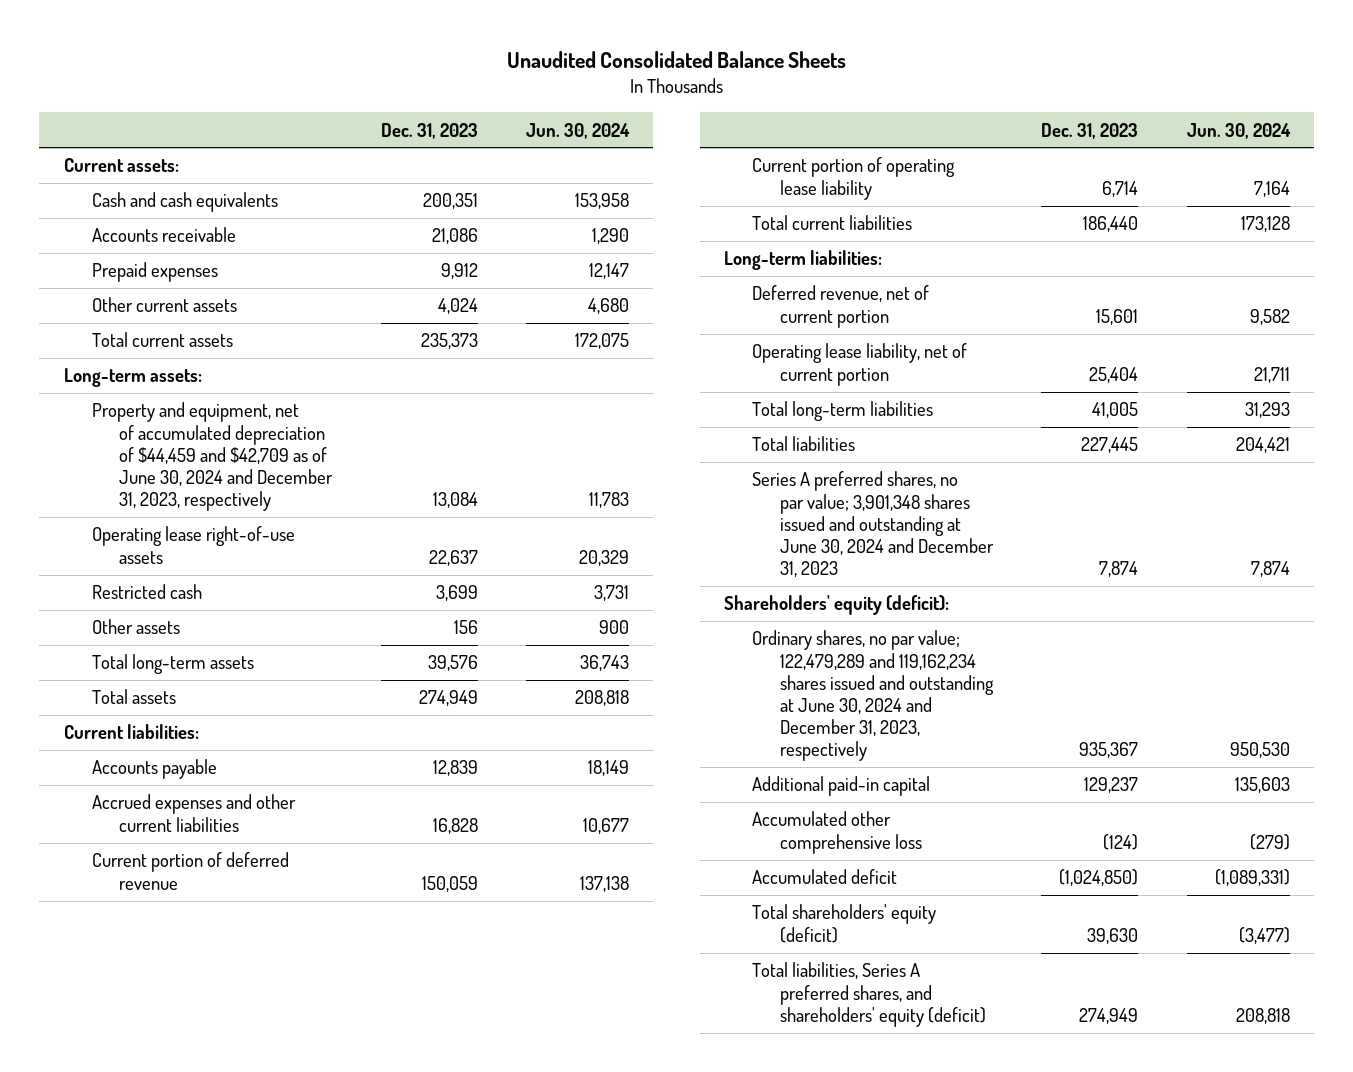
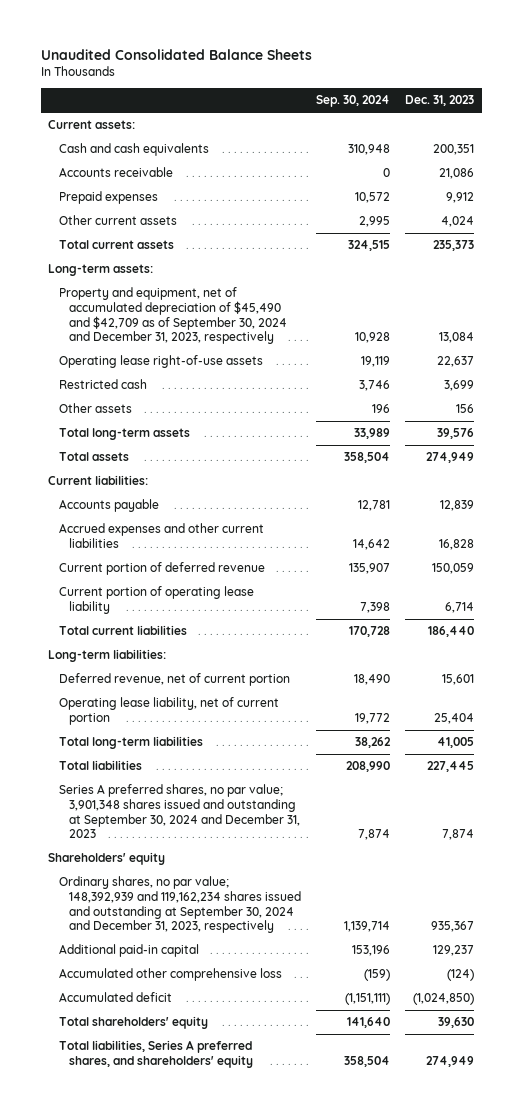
[526,122,631,139] Jun. 30, 2024 -> none
none -> [316,95,391,108] Sep. 30, 2024
[91,402,334,512] Property and equipment, net of accumulated depreciation of $44,459 and $42,709 as of June 30, 2024 and December 31, 2023, respectively -> [58,287,288,345] Property and equipment, net of accumulated depreciation of $45,490 and $42,709 as of September 30, 2024 and December 31, 2023, respectively
[752,471,994,578] Series A preferred shares, no par value; 3,901,348 shares issued and outstanding at June 30, 2024 and December 31, 2023 -> [58,784,301,839] Series A preferred shares, no par value; 3,901,348 shares issued and outstanding at September 30, 2024 and December 31, 2023
[724,595,950,616] Shareholders' equity (deficit): -> [48,852,166,866] Shareholders' equity
[752,630,994,762] Ordinary shares, no par value; 122,479,289 and 119,162,234 shares issued and outstanding at June 30, 2024 and December 31, 2023, respectively -> [58,876,302,934] Ordinary shares, no par value; 148,392,939 and 119,162,234 shares issued and outstanding at September 30, 2024 and December 31, 2023, respectively
[752,904,937,943] Total shareholders' equity (deficit) -> [58,1016,208,1030] Total shareholders' equity
[752,962,986,1027] Total liabilities, Series A preferred shares, and shareholders' equity (deficit) -> [58,1040,254,1069] Total liabilities, Series A preferred shares, and shareholders' equity

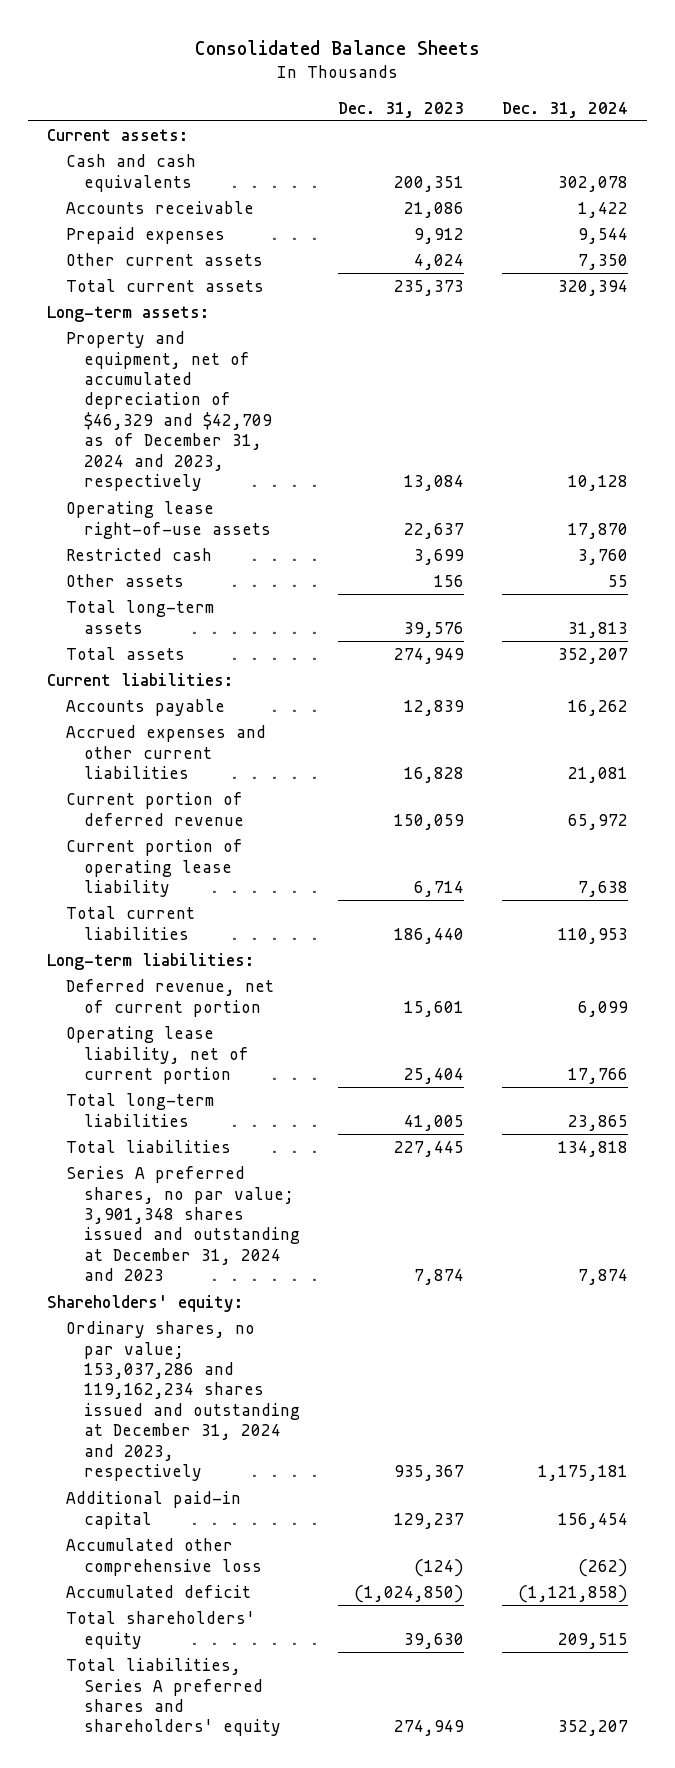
[40,48,312,60] Unaudited Consolidated Balance Sheets -> [194,39,480,55] Consolidated Balance Sheets
[316,95,391,108] Sep. 30, 2024 -> none
none -> [501,101,628,118] Dec. 31, 2024
[58,287,288,345] Property and equipment, net of accumulated depreciation of $45,490 and $42,709 as of September 30, 2024 and December 31, 2023, respectively -> [65,331,273,492] Property and equipment, net of accumulated depreciation of $46,329 and $42,709 as of December 31, 2024 and 2023, respectively
[58,784,301,839] Series A preferred shares, no par value; 3,901,348 shares issued and outstanding at September 30, 2024 and December 31, 2023 -> [65,1166,301,1282] Series A preferred shares, no par value; 3,901,348 shares issued and outstanding at December 31, 2024 and 2023
[48,852,166,866] Shareholders' equity -> [47,1295,244,1313] Shareholders' equity:
[58,876,302,934] Ordinary shares, no par value; 148,392,939 and 119,162,234 shares issued and outstanding at September 30, 2024 and December 31, 2023, respectively -> [65,1321,301,1482] Ordinary shares, no par value; 153,037,286 and 119,162,234 shares issued and outstanding at December 31, 2024 and 2023, respectively
[58,1040,254,1069] Total liabilities, Series A preferred shares, and shareholders' equity -> [65,1658,282,1737] Total liabilities, Series A preferred shares and shareholders' equity

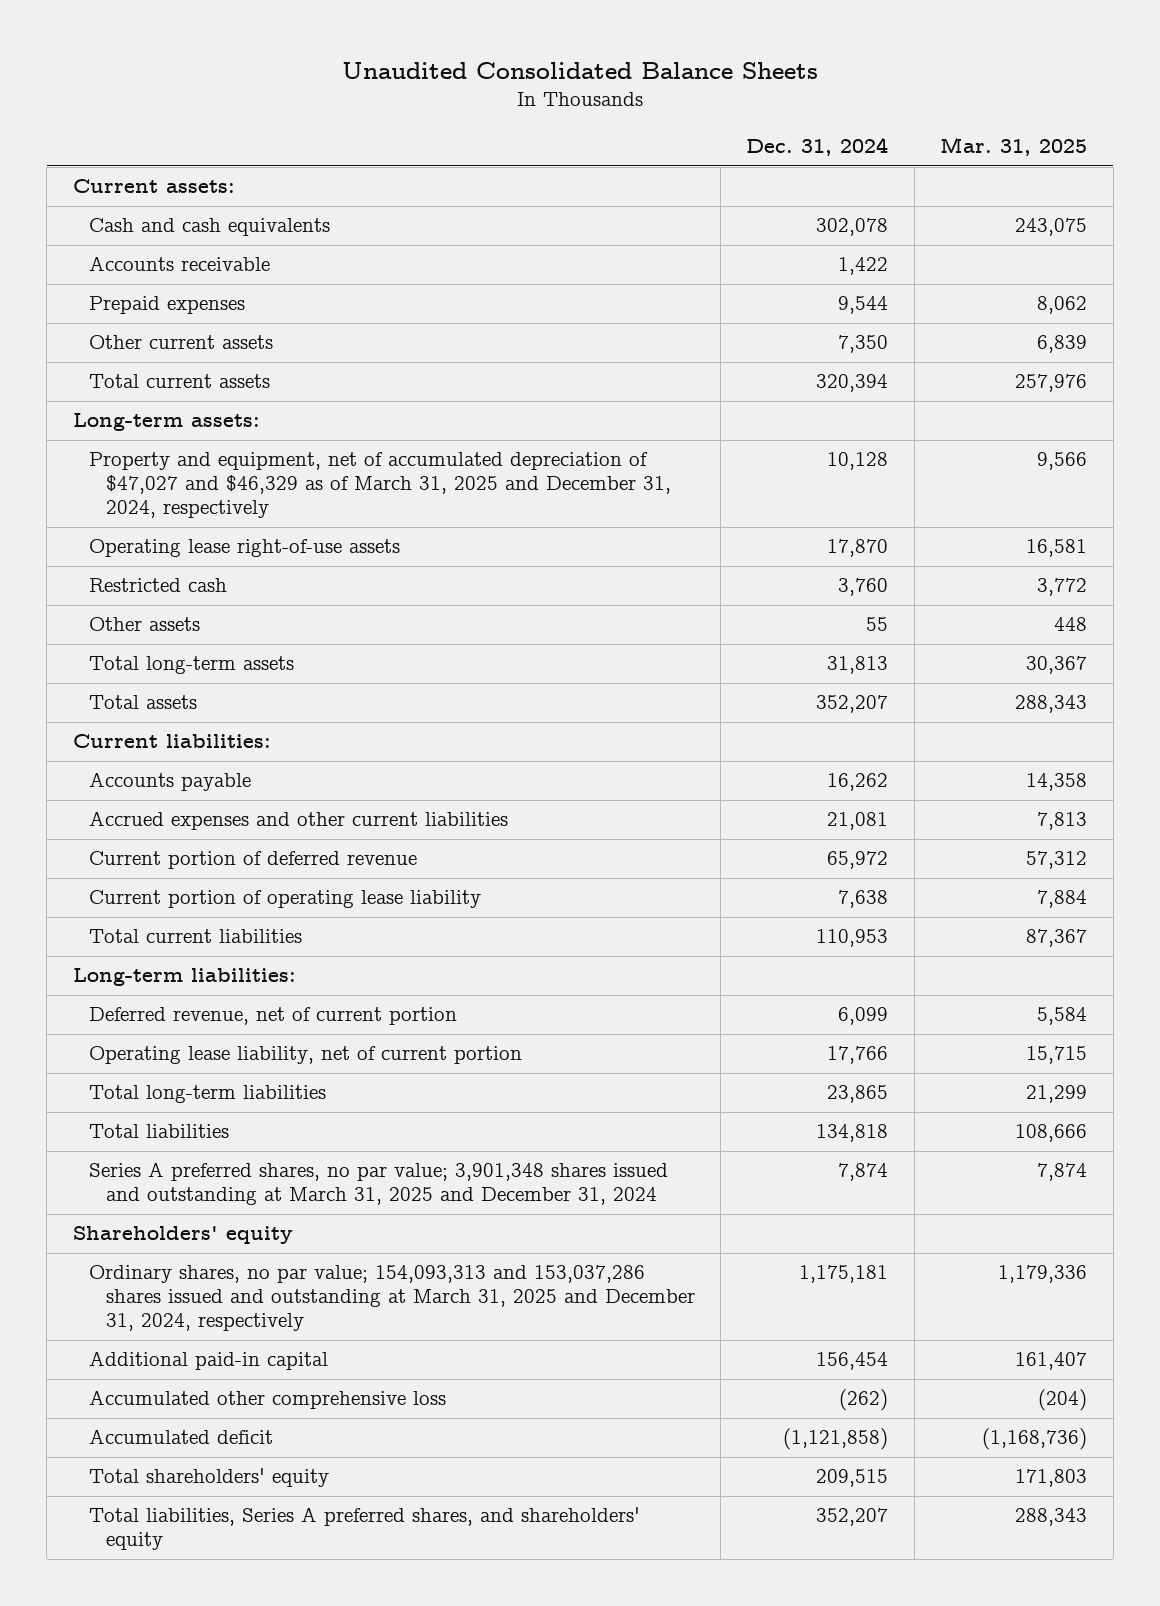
[194,39,480,55] Consolidated Balance Sheets -> [342,61,819,79] Unaudited Consolidated Balance Sheets
[337,101,464,118] Dec. 31, 2023 -> none
none -> [940,137,1088,157] Mar. 31, 2025
[65,331,273,492] Property and equipment, net of accumulated depreciation of $46,329 and $42,709 as of December 31, 2024 and 2023, respectively -> [89,452,671,519] Property and equipment, net of accumulated depreciation of $47,027 and $46,329 as of March 31, 2025 and December 31, 2024, respectively
[65,1166,301,1282] Series A preferred shares, no par value; 3,901,348 shares issued and outstanding at December 31, 2024 and 2023 -> [89,1162,669,1206] Series A preferred shares, no par value; 3,901,348 shares issued and outstanding at March 31, 2025 and December 31, 2024
[47,1295,244,1313] Shareholders' equity: -> [72,1226,293,1245] Shareholders' equity
[65,1321,301,1482] Ordinary shares, no par value; 153,037,286 and 119,162,234 shares issued and outstanding at December 31, 2024 and 2023, respectively -> [89,1265,695,1332] Ordinary shares, no par value; 154,093,313 and 153,037,286 shares issued and outstanding at March 31, 2025 and December 31, 2024, respectively
[65,1658,282,1737] Total liabilities, Series A preferred shares and shareholders' equity -> [89,1507,641,1551] Total liabilities, Series A preferred shares, and shareholders' equity

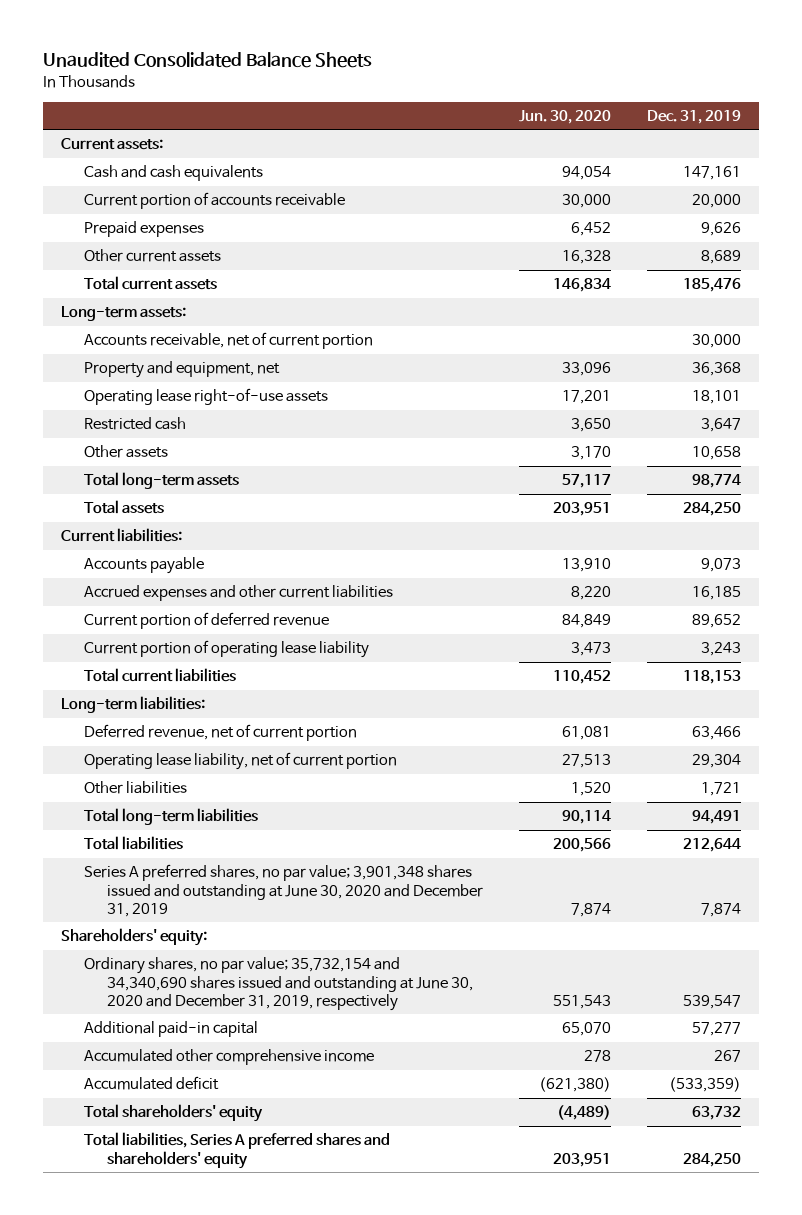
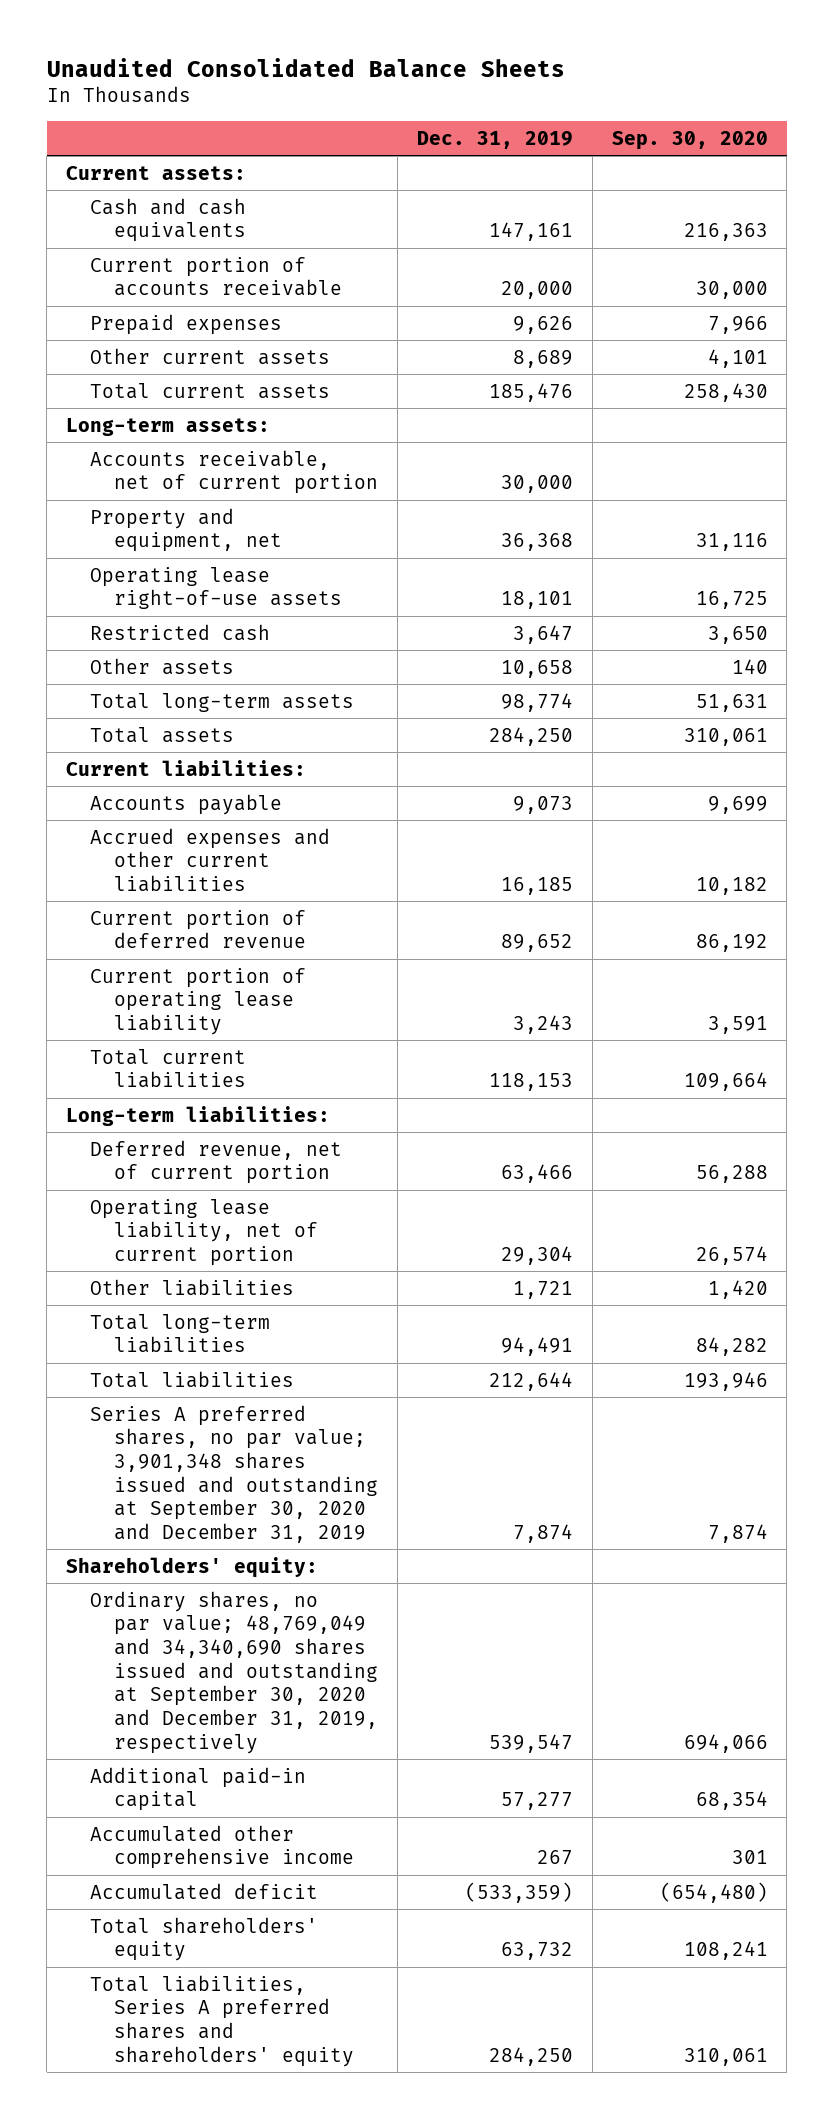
[518,109,611,124] Jun. 30, 2020 -> none
none -> [611,131,768,151] Sep. 30, 2020
[83,864,483,917] Series A preferred shares, no par value; 3,901,348 shares issued and outstanding at June 30, 2020 and December 31, 2019 -> [90,1404,379,1543] Series A preferred shares, no par value; 3,901,348 shares issued and outstanding at September 30, 2020 and December 31, 2019
[83,957,473,1011] Ordinary shares, no par value; 35,732,154 and 34,340,690 shares issued and outstanding at June 30, 2020 and December 31, 2019, respectively -> [90,1590,379,1754] Ordinary shares, no par value; 48,769,049 and 34,340,690 shares issued and outstanding at September 30, 2020 and December 31, 2019, respectively

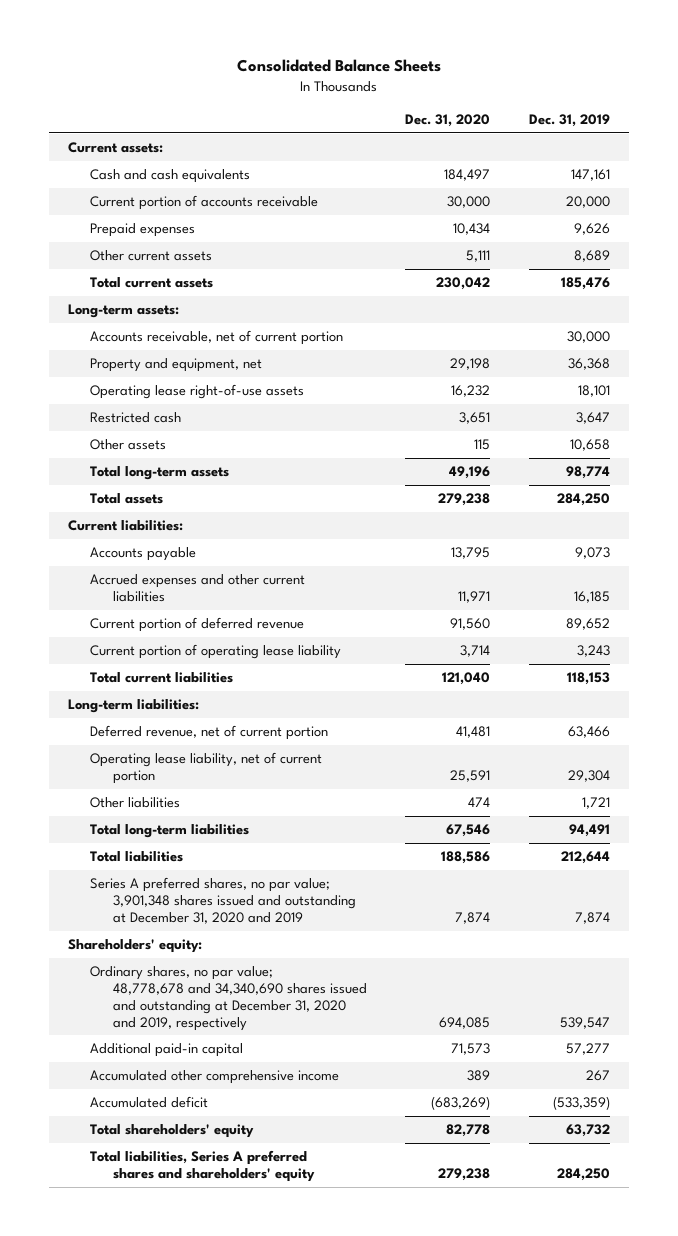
[46,57,565,77] Unaudited Consolidated Balance Sheets -> [236,59,441,73] Consolidated Balance Sheets
[611,131,768,151] Sep. 30, 2020 -> none
none -> [405,114,491,128] Dec. 31, 2020
[90,1404,379,1543] Series A preferred shares, no par value; 3,901,348 shares issued and outstanding at September 30, 2020 and December 31, 2019 -> [90,877,356,924] Series A preferred shares, no par value; 3,901,348 shares issued and outstanding at December 31, 2020 and 2019
[90,1590,379,1754] Ordinary shares, no par value; 48,769,049 and 34,340,690 shares issued and outstanding at September 30, 2020 and December 31, 2019, respectively -> [90,966,367,1031] Ordinary shares, no par value; 48,778,678 and 34,340,690 shares issued and outstanding at December 31, 2020 and 2019, respectively

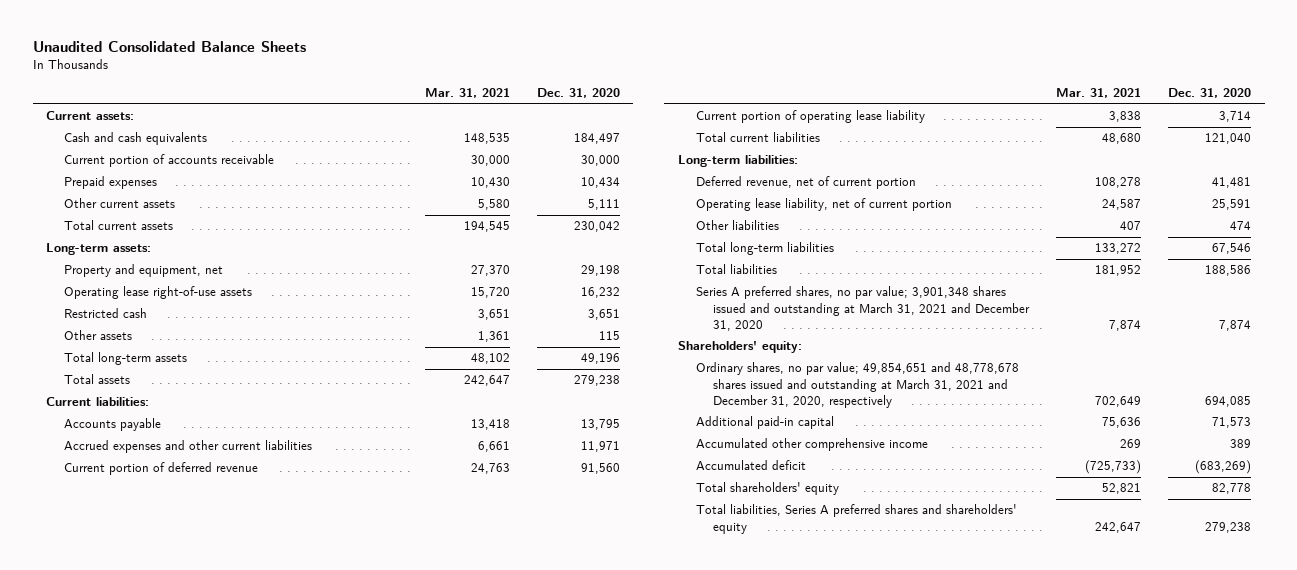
[236,59,441,73] Consolidated Balance Sheets -> [32,41,306,53] Unaudited Consolidated Balance Sheets
[528,114,610,128] Dec. 31, 2019 -> none
none -> [424,88,510,99] Mar. 31, 2021
[90,330,344,346] Accounts receivable, net of current portion -> none
[90,877,356,924] Series A preferred shares, no par value; 3,901,348 shares issued and outstanding at December 31, 2020 and 2019 -> [695,286,1031,331] Series A preferred shares, no par value; 3,901,348 shares issued and outstanding at March 31, 2021 and December 31, 2020
[90,966,367,1031] Ordinary shares, no par value; 48,778,678 and 34,340,690 shares issued and outstanding at December 31, 2020 and 2019, respectively -> [695,362,1019,408] Ordinary shares, no par value; 49,854,651 and 48,778,678 shares issued and outstanding at March 31, 2021 and December 31, 2020, respectively

